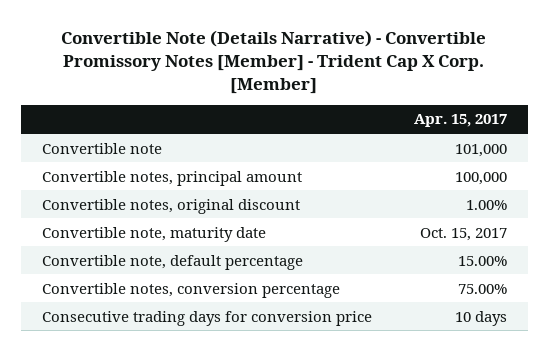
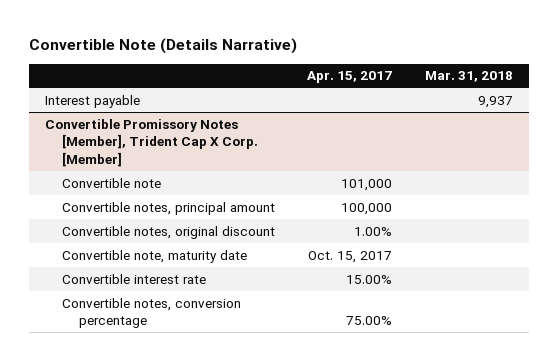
[61,29,487,94] Convertible Note (Details Narrative) - Convertible Promissory Notes [Member] - Trident Cap X Corp. [Member] -> [28,37,297,54] Convertible Note (Details Narrative)
none -> [424,71,513,83] Mar. 31, 2018
none -> [44,94,140,108] Interest payable
none -> [44,118,258,167] Convertible Promissory Notes [Member], Trident Cap X Corp. [Member]
[41,254,303,270] Convertible note, default percentage -> none
none -> [61,273,206,284] Convertible interest rate
[41,310,372,326] Consecutive trading days for conversion price -> none

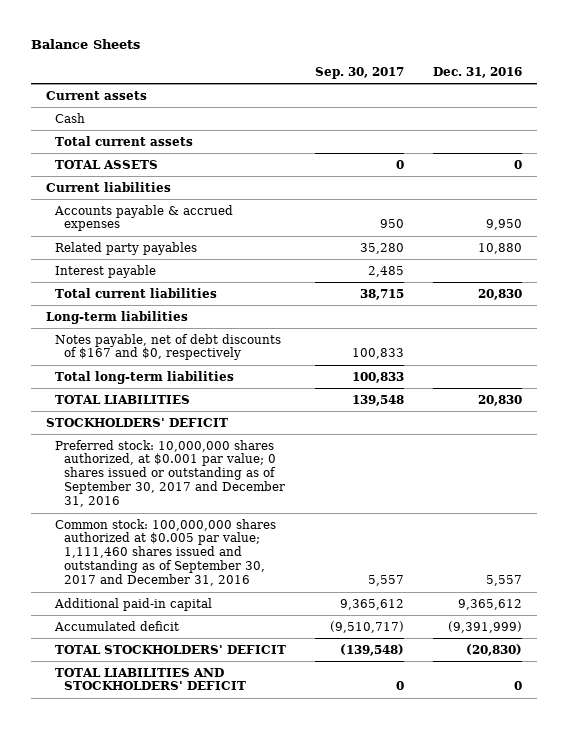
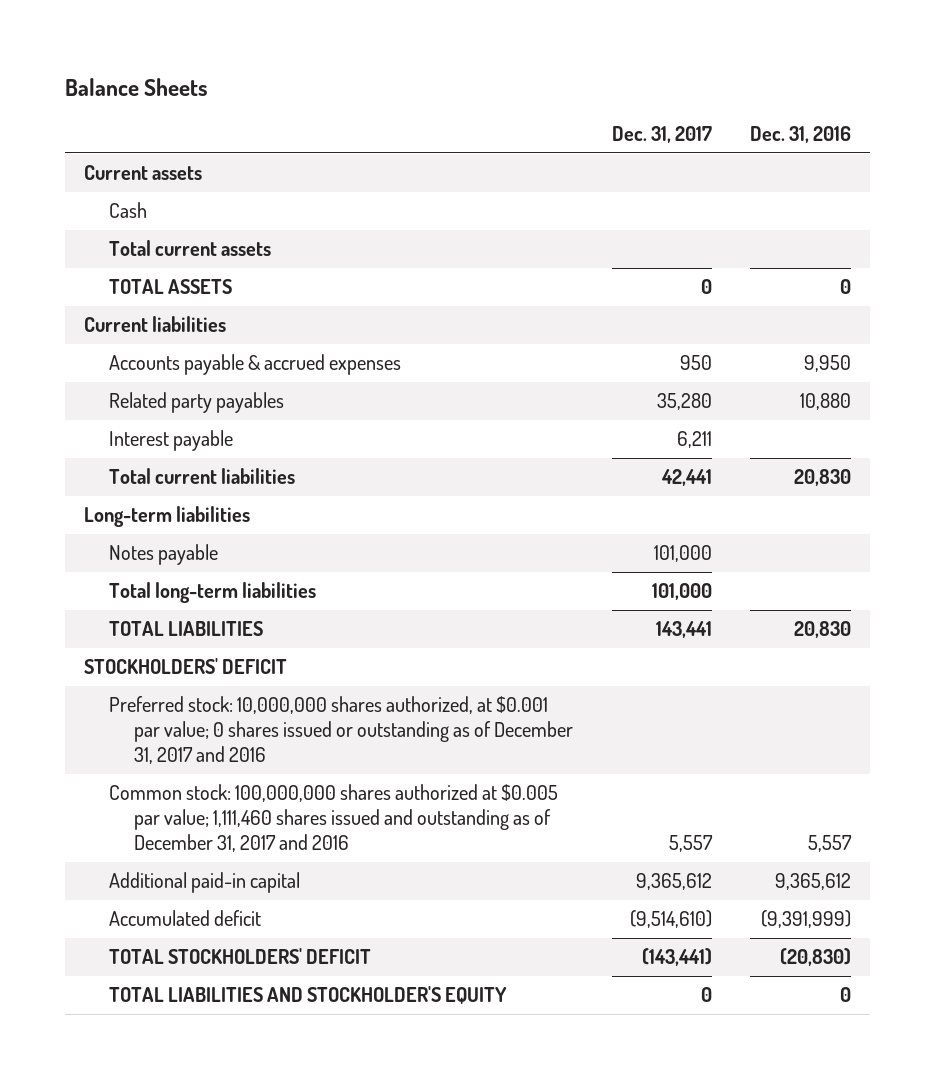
[315,67,405,80] Sep. 30, 2017 -> none
none -> [611,126,712,144] Dec. 31, 2017
[54,333,281,361] Notes payable, net of debt discounts of $167 and $0, respectively -> [109,543,219,565] Notes payable
[54,439,286,508] Preferred stock: 10,000,000 shares authorized, at $0.001 par value; 0 shares issued or outstanding as of September 30, 2017 and December 31, 2016 -> [109,695,574,765] Preferred stock: 10,000,000 shares authorized, at $0.001 par value; 0 shares issued or outstanding as of December 31, 2017 and 2016
[54,518,276,587] Common stock: 100,000,000 shares authorized at $0.005 par value; 1,111,460 shares issued and outstanding as of September 30, 2017 and December 31, 2016 -> [109,783,559,853] Common stock: 100,000,000 shares authorized at $0.005 par value; 1,111,460 shares issued and outstanding as of December 31, 2017 and 2016
[54,667,247,691] TOTAL LIABILITIES AND STOCKHOLDERS' DEFICIT -> [109,985,508,1004] TOTAL LIABILITIES AND STOCKHOLDER'S EQUITY

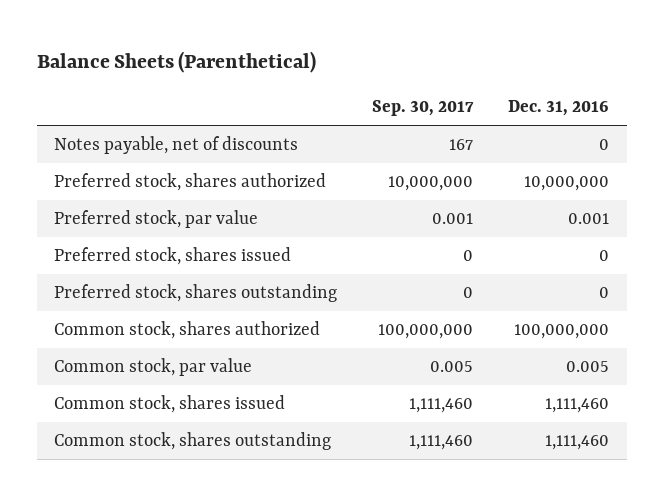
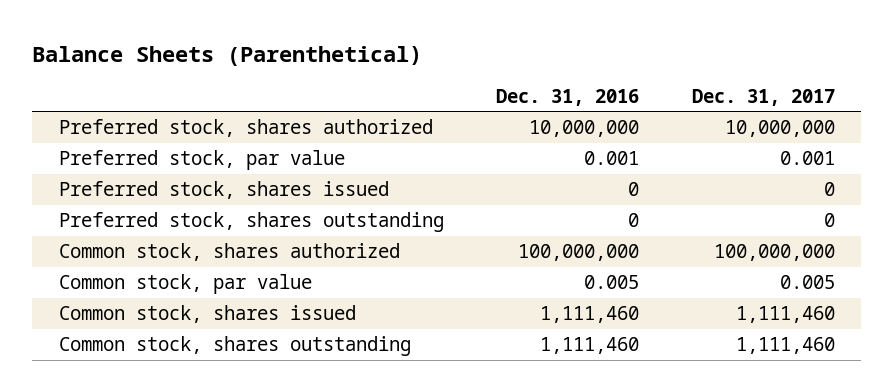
[372,100,475,117] Sep. 30, 2017 -> none
none -> [691,88,835,106] Dec. 31, 2017
[54,136,299,155] Notes payable, net of discounts -> none

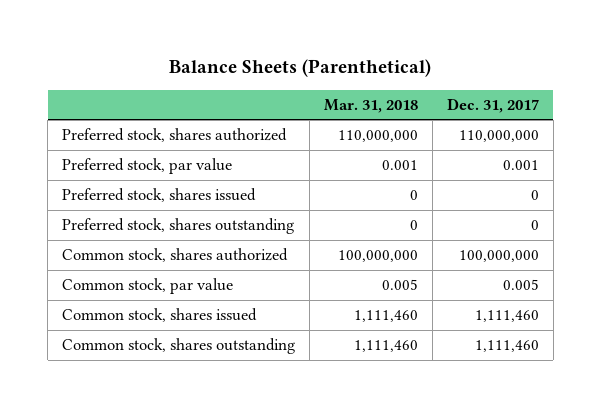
[496,88,640,106] Dec. 31, 2016 -> none
none -> [323,99,418,114] Mar. 31, 2018
[724,120,835,138] 10,000,000 -> [458,130,539,143] 110,000,000

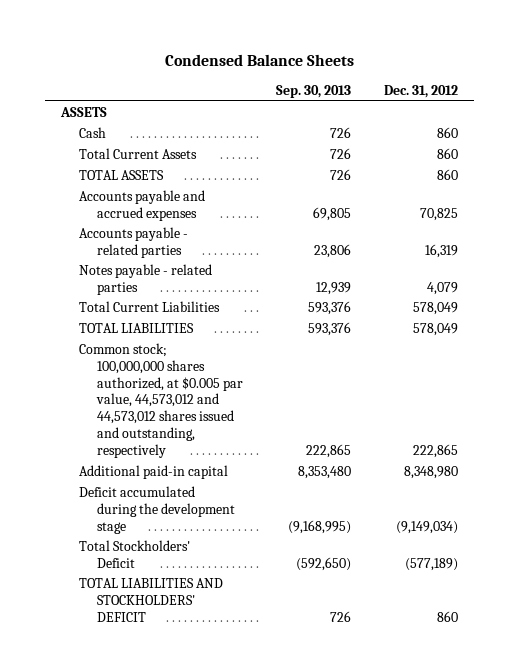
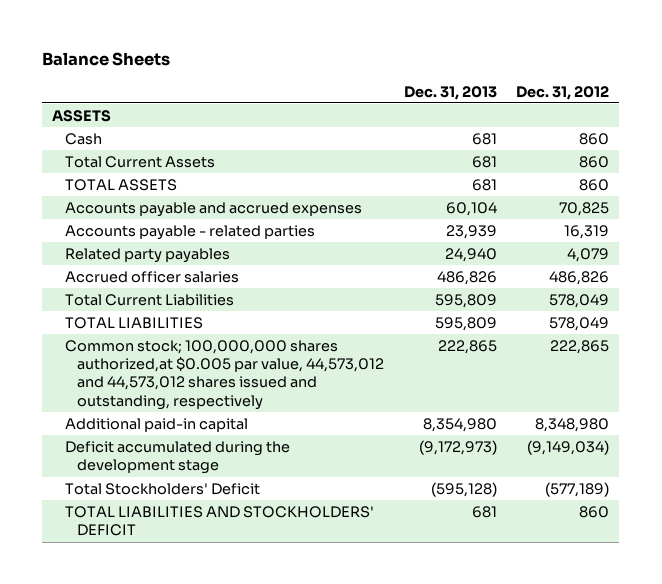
[164,54,354,67] Condensed Balance Sheets -> [42,52,171,67] Balance Sheets
[275,85,351,99] Sep. 30, 2013 -> none
none -> [403,85,497,100] Dec. 31, 2013
[79,264,213,295] Notes payable - related parties -> [64,247,230,263] Related party payables
none -> [64,270,239,283] Accrued officer salaries
[79,343,243,458] Common stock; 100,000,000 shares authorized, at $0.005 par value, 44,573,012 and 44,573,012 shares issued and outstanding, respectively -> [64,339,384,410] Common stock; 100,000,000 shares authorized,at $0.005 par value, 44,573,012 and 44,573,012 shares issued and outstanding, respectively

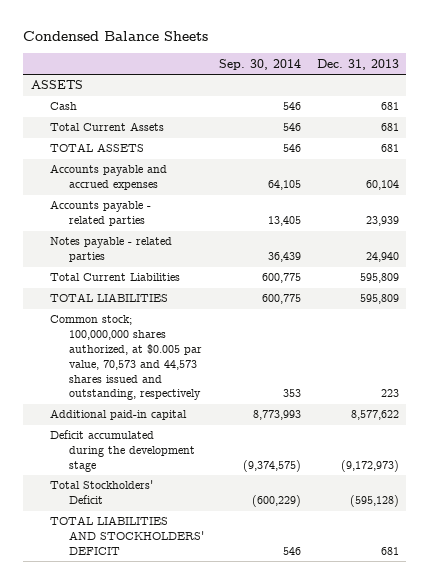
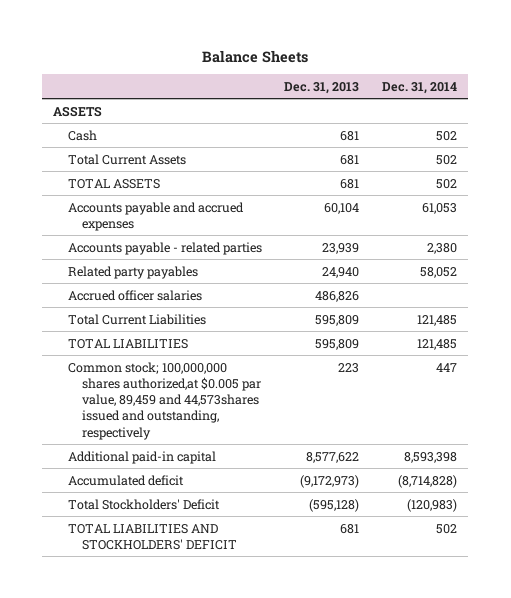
[23,31,209,42] Condensed Balance Sheets -> [202,49,309,63] Balance Sheets
[219,58,302,70] Sep. 30, 2014 -> none
none -> [382,81,458,94] Dec. 31, 2014
[49,237,172,263] Notes payable - related parties -> [67,265,198,279] Related party payables
none -> [67,289,202,301] Accrued officer salaries
[49,315,202,401] Common stock; 100,000,000 shares authorized, at $0.005 par value, 70,573 and 44,573 shares issued and outstanding, respectively -> [67,361,261,440] Common stock; 100,000,000 shares authorized,at $0.005 par value, 89,459 and 44,573shares issued and outstanding, respectively
[49,430,195,473] Deficit accumulated during the development stage -> [67,474,184,486] Accumulated deficit

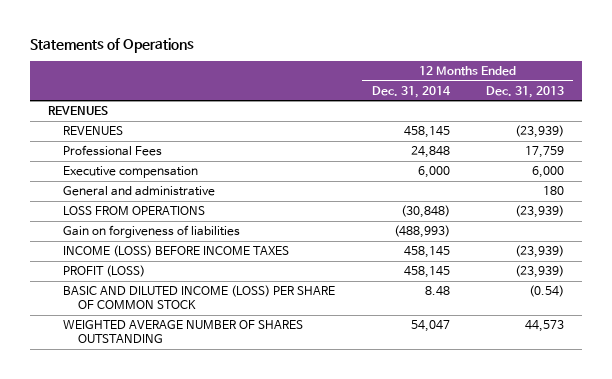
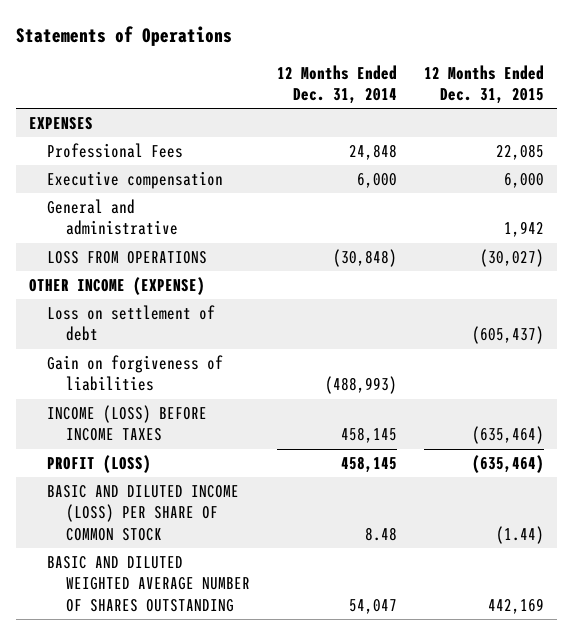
[485,85,564,98] Dec. 31, 2013 -> none
none -> [423,64,544,105] 12 Months Ended Dec. 31, 2015
[48,106,109,116] REVENUES -> none
[63,126,124,136] REVENUES -> none
none -> [29,117,94,131] EXPENSES
none -> [29,277,206,296] OTHER INCOME (EXPENSE)
none -> [47,305,216,342] Loss on settlement of debt
[63,320,304,344] WEIGHTED AVERAGE NUMBER OF SHARES OUTSTANDING -> [47,556,250,612] BASIC AND DILUTED WEIGHTED AVERAGE NUMBER OF SHARES OUTSTANDING

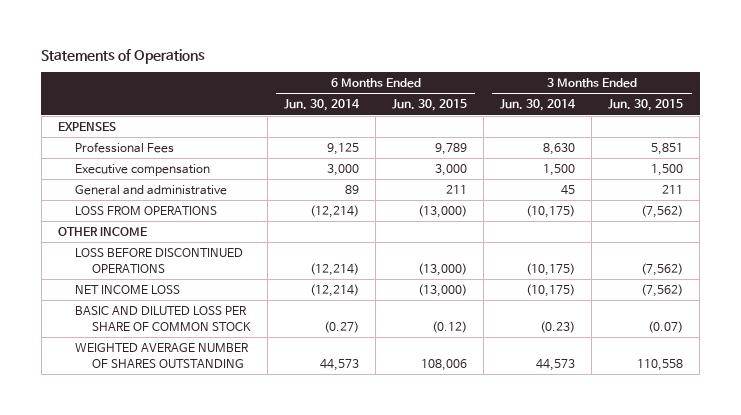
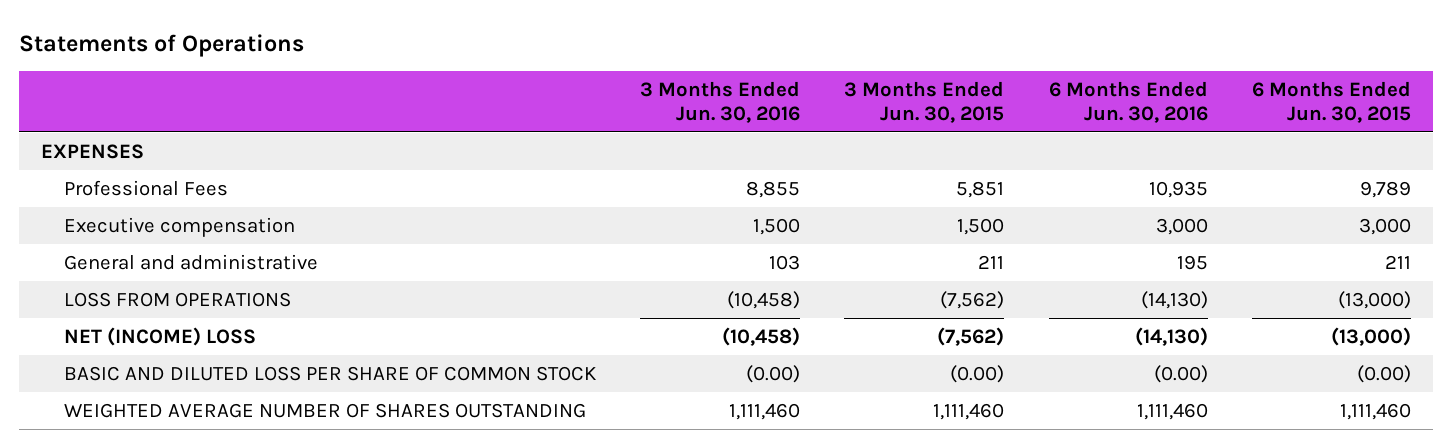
[284,99,361,112] Jun. 30, 2014 -> none
[500,99,577,112] Jun. 30, 2014 -> none
none -> [640,81,801,123] 3 Months Ended Jun. 30, 2016
none -> [1048,81,1208,123] 6 Months Ended Jun. 30, 2016
[57,226,147,236] OTHER INCOME -> none
[74,247,243,273] LOSS BEFORE DISCONTINUED OPERATIONS -> none
[74,284,180,294] NET INCOME LOSS -> [63,327,256,347] NET (INCOME) LOSS
[432,320,468,333] (0.12) -> [1357,365,1412,384] (0.00)
[648,320,684,333] (0.07) -> [950,365,1005,384] (0.00)
[421,358,468,371] 108,006 -> [1340,403,1412,421] 1,111,460
[637,358,684,371] 110,558 -> [933,403,1005,421] 1,111,460

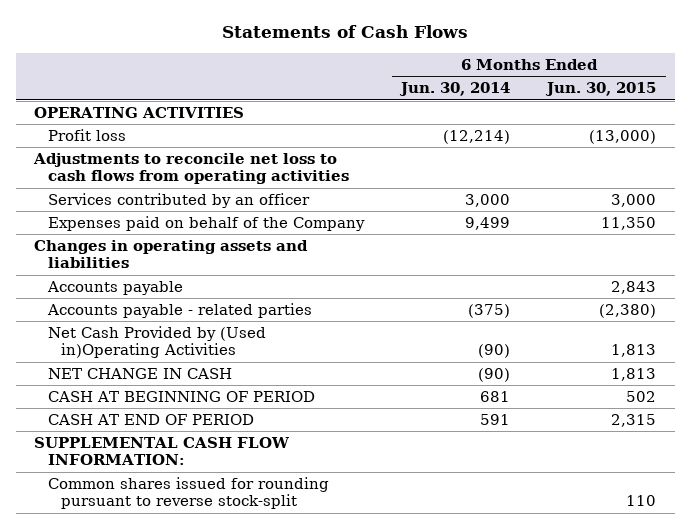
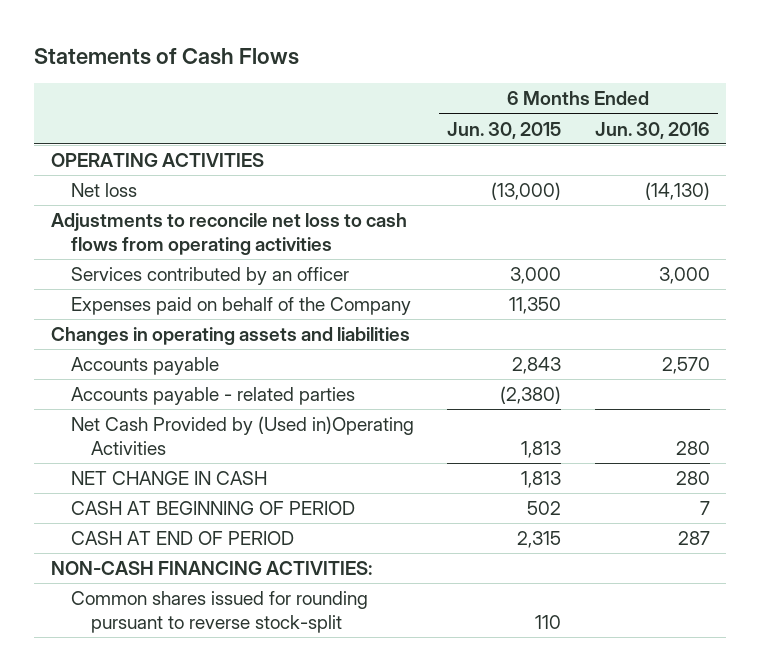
[399,82,511,97] Jun. 30, 2014 -> none
none -> [594,121,710,139] Jun. 30, 2016
[47,129,126,142] Profit loss -> [70,183,137,198] Net loss
[34,437,291,466] SUPPLEMENTAL CASH FLOW INFORMATION: -> none
none -> [50,561,372,576] NON-CASH FINANCING ACTIVITIES:

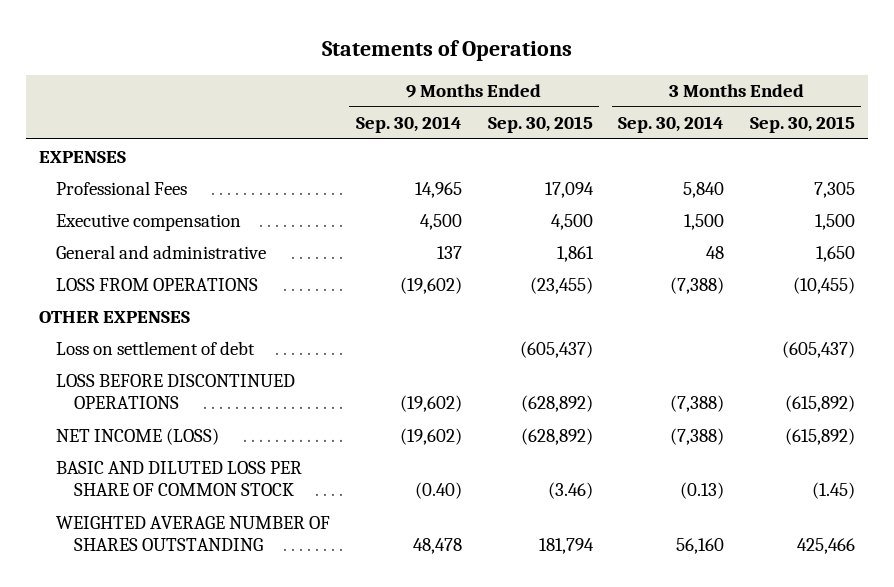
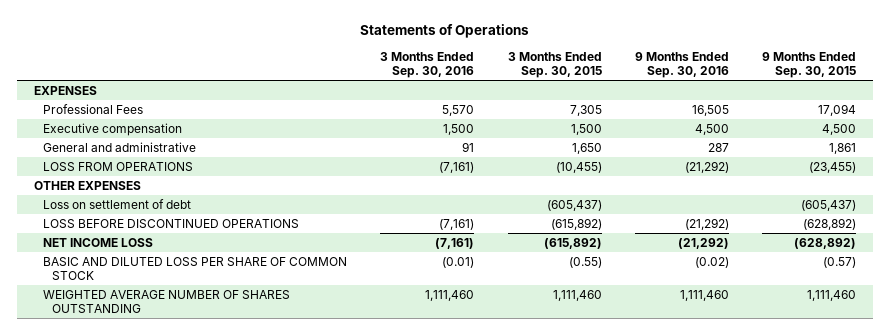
[355,116,462,134] Sep. 30, 2014 -> none
[618,116,725,134] Sep. 30, 2014 -> none
none -> [380,52,475,78] 3 Months Ended Sep. 30, 2016
none -> [634,52,729,78] 9 Months Ended Sep. 30, 2016
[56,427,220,445] NET INCOME (LOSS) -> [43,237,154,247] NET INCOME LOSS
[547,482,593,500] (3.46) -> [823,256,857,268] (0.57)
[811,482,855,500] (1.45) -> [568,256,602,268] (0.55)
[538,538,594,555] 181,794 -> [807,289,857,301] 1,111,460
[796,538,855,555] 425,466 -> [552,289,602,301] 1,111,460

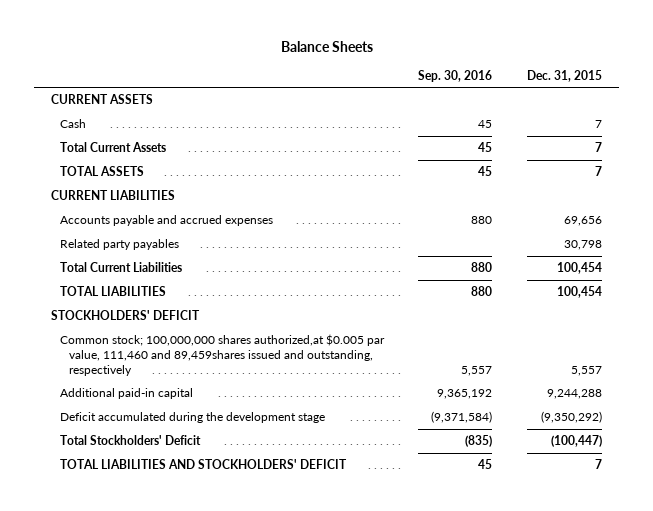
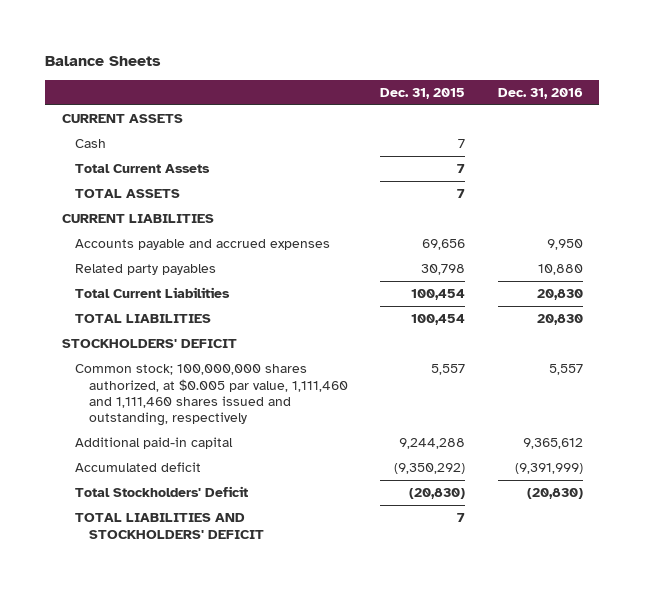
[418,69,493,82] Sep. 30, 2016 -> none
none -> [497,87,583,99] Dec. 31, 2016
[60,333,386,376] Common stock; 100,000,000 shares authorized,at $0.005 par value, 111,460 and 89,459shares issued and outstanding, respectively -> [75,364,348,427] Common stock; 100,000,000 shares authorized, at $0.005 par value, 1,111,460 and 1,111,460 shares issued and outstanding, respectively
[60,411,326,423] Deficit accumulated during the development stage -> [75,462,202,473] Accumulated deficit
[550,434,602,447] (100,447) -> [409,488,466,500] (20,830)

